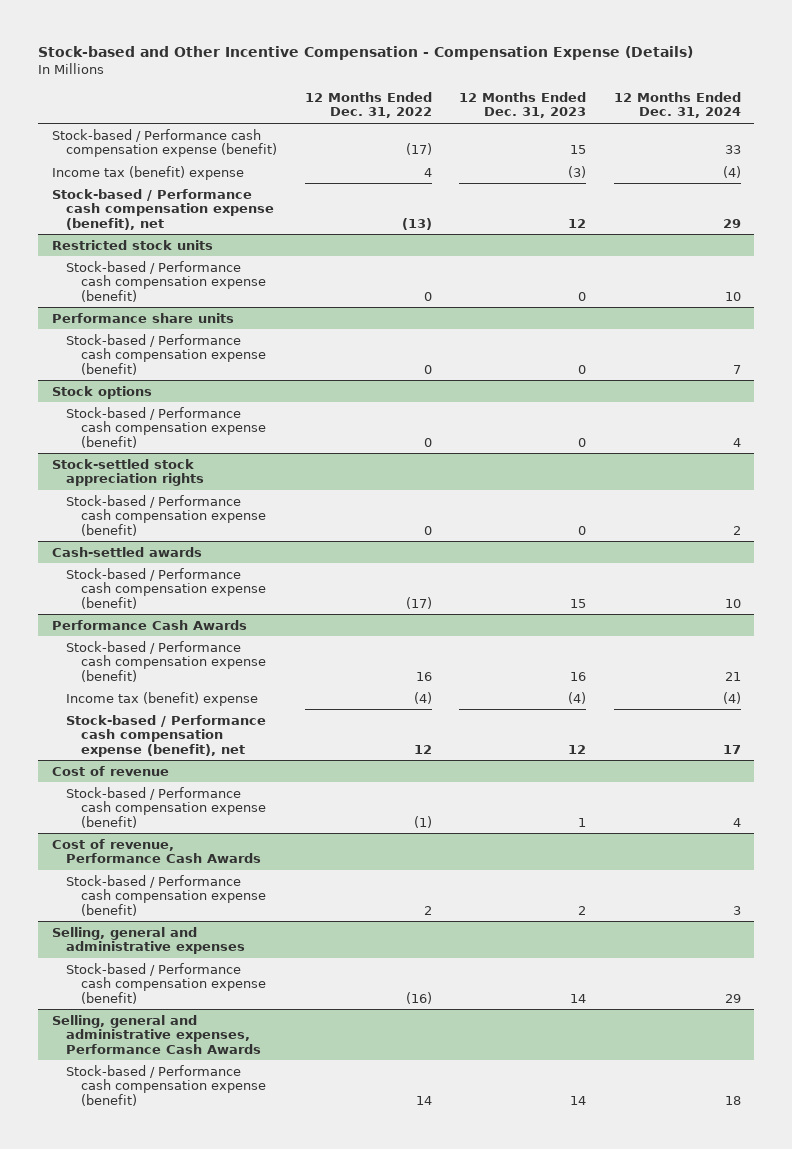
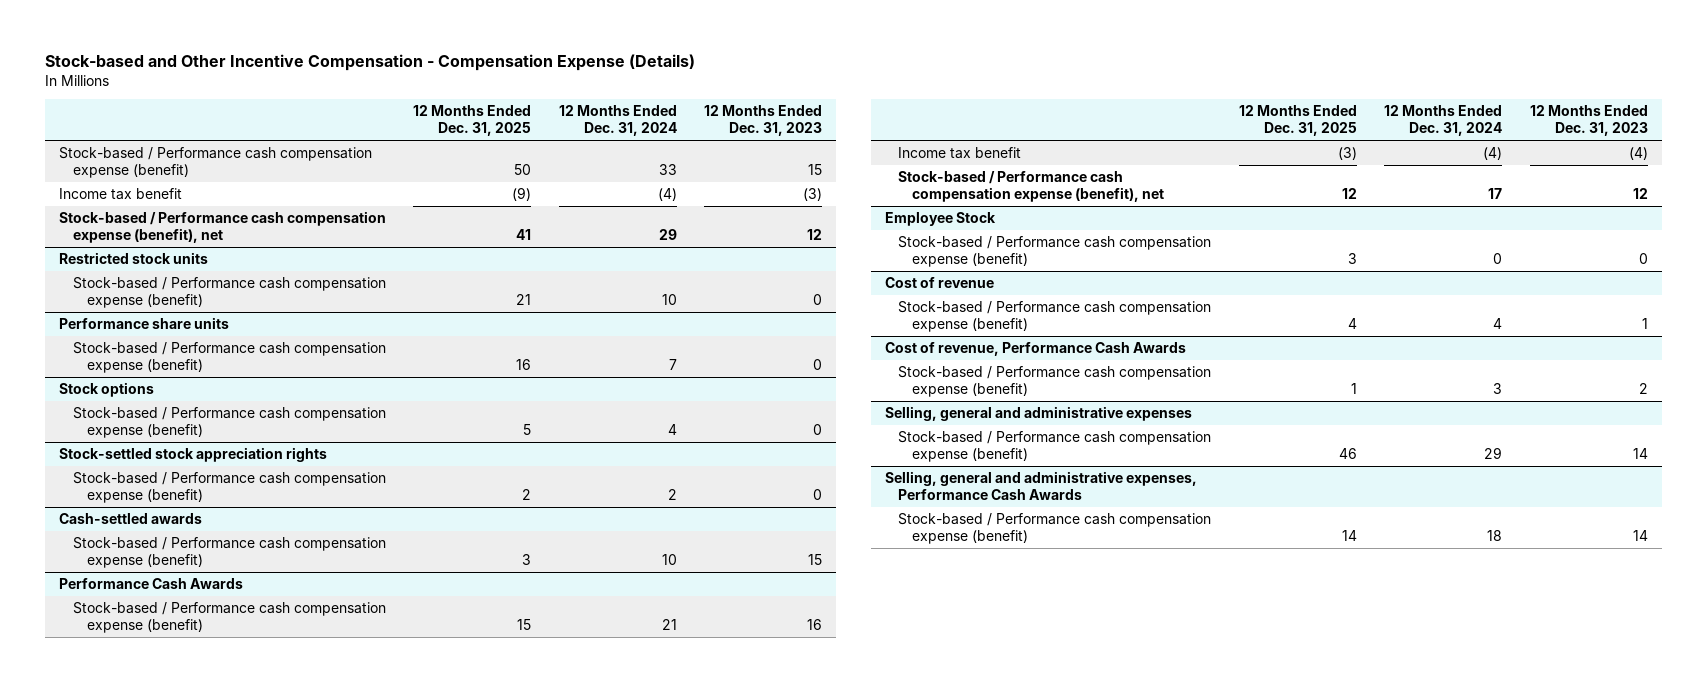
[304,91,432,119] 12 Months Ended Dec. 31, 2022 -> none
none -> [413,105,532,137] 12 Months Ended Dec. 31, 2025
[51,165,244,180] Income tax (benefit) expense -> [59,188,183,201] Income tax benefit
[66,691,259,706] Income tax (benefit) expense -> [898,147,1022,160] Income tax benefit
none -> [884,212,996,227] Employee Stock
none -> [898,236,1212,268] Stock-based / Performance cash compensation expense (benefit)

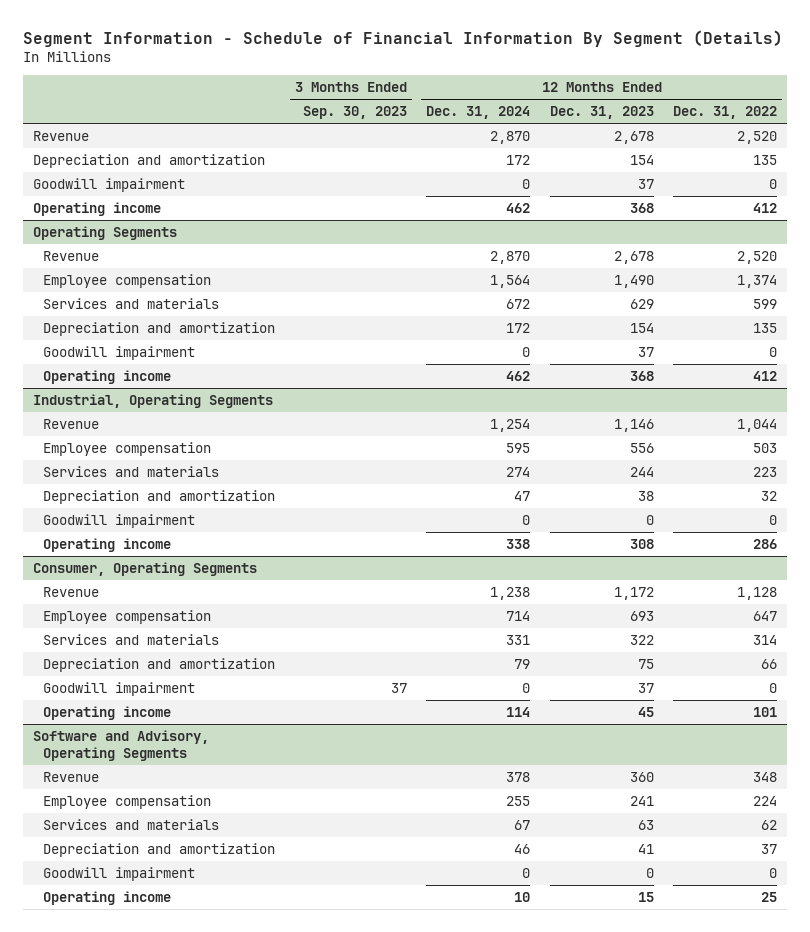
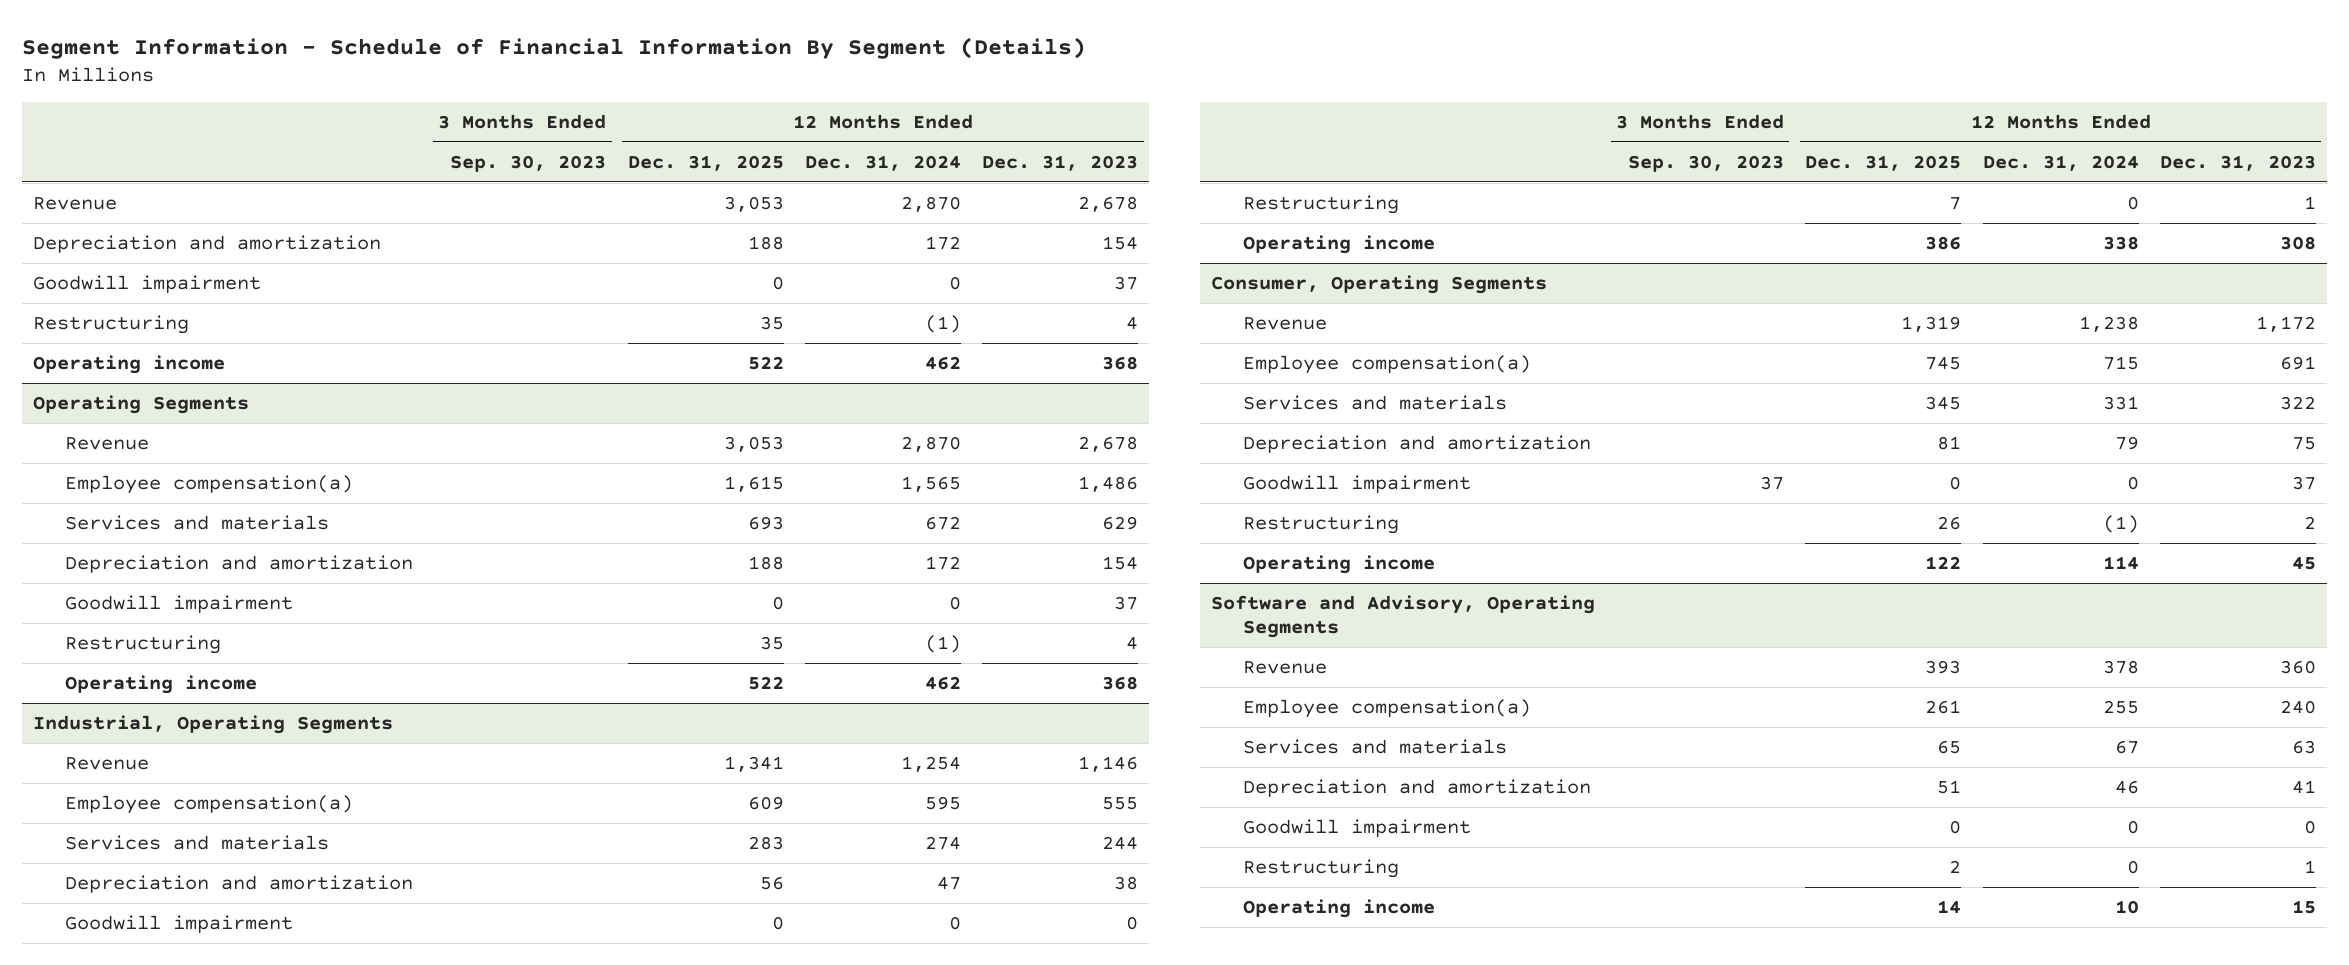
[673,106,778,120] Dec. 31, 2022 -> none
none -> [627,154,784,171] Dec. 31, 2025
none -> [32,315,189,335] Restructuring
[43,273,212,288] Employee compensation -> [64,475,353,495] Employee compensation(a)
[490,274,531,288] 1,564 -> [900,476,961,493] 1,565
[613,274,654,288] 1,490 -> [1078,476,1139,493] 1,486
none -> [64,635,221,655] Restructuring
[43,441,212,456] Employee compensation -> [64,795,353,815] Employee compensation(a)
[629,442,654,453] 556 -> [1102,797,1139,811] 555
none -> [1242,195,1399,215] Restructuring
[43,609,212,624] Employee compensation -> [1242,355,1531,375] Employee compensation(a)
[506,610,531,621] 714 -> [2102,356,2139,371] 715
[629,610,654,621] 693 -> [2279,356,2316,371] 691
none -> [1242,515,1399,535] Restructuring
[43,794,212,809] Employee compensation -> [1242,699,1531,719] Employee compensation(a)
[629,795,654,806] 241 -> [2279,700,2316,715] 240
none -> [1242,859,1399,879] Restructuring

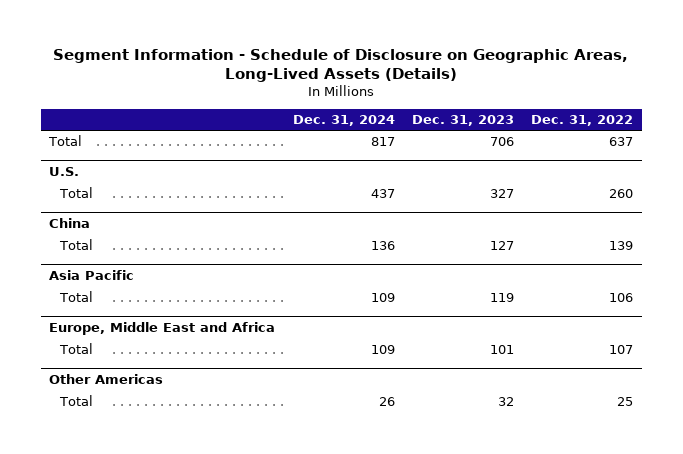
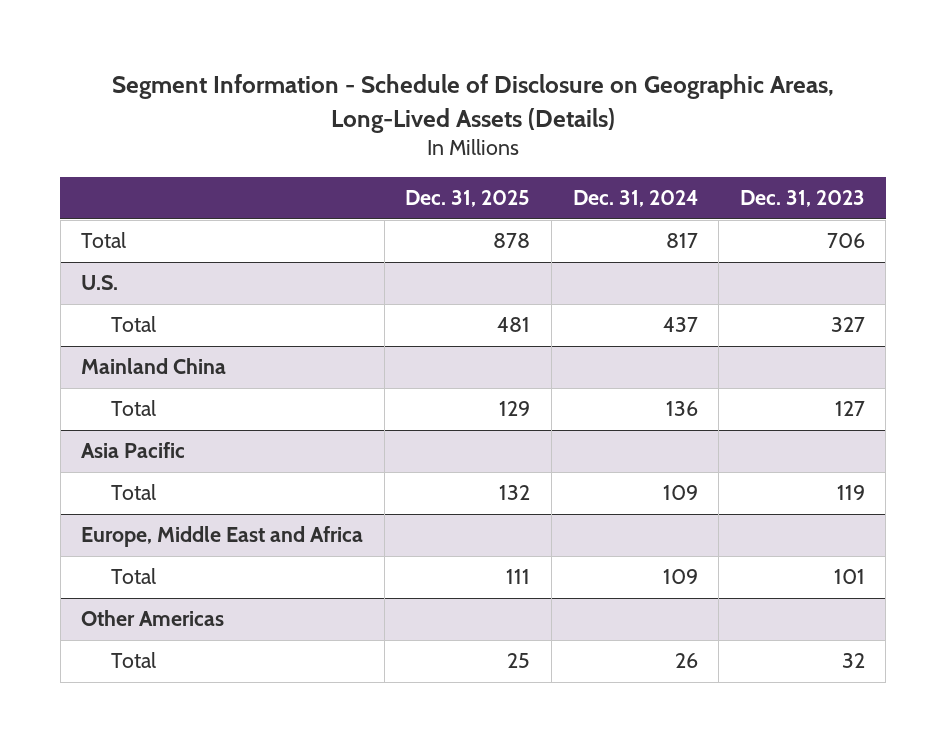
[531,114,634,126] Dec. 31, 2022 -> none
none -> [405,190,531,208] Dec. 31, 2025
[49,218,91,229] China -> [81,358,227,375] Mainland China

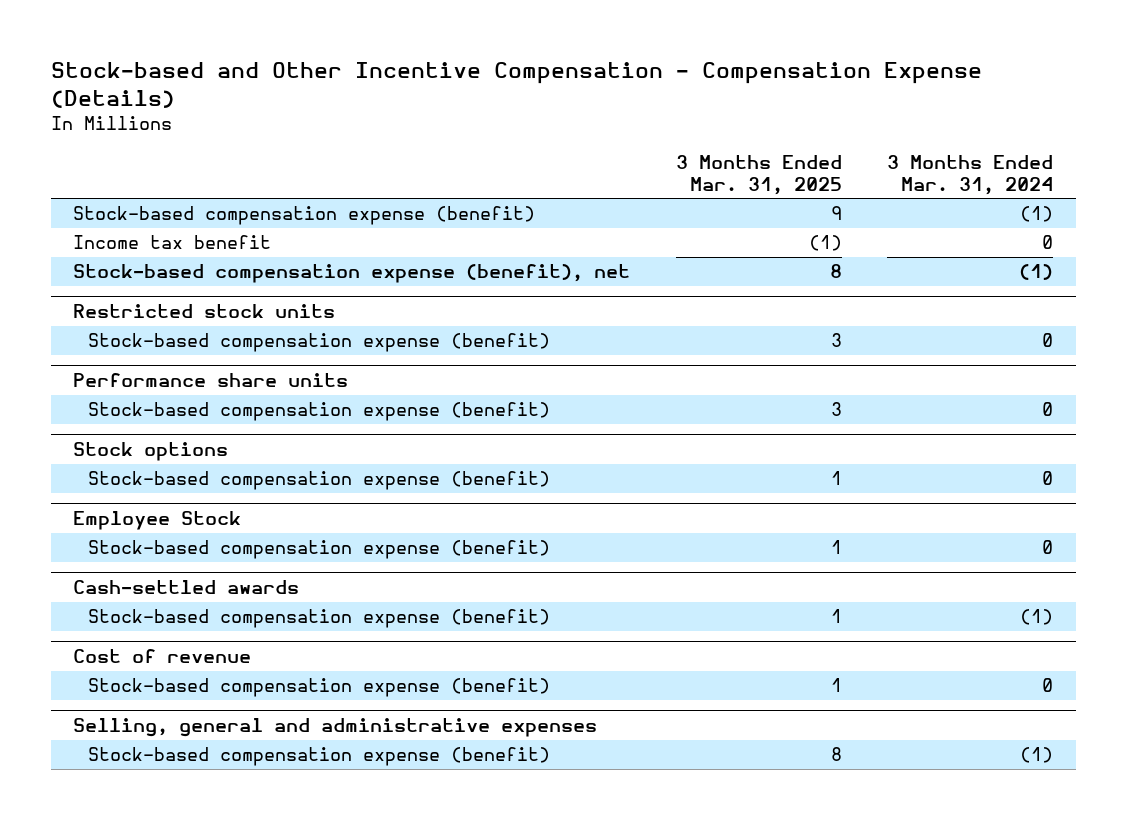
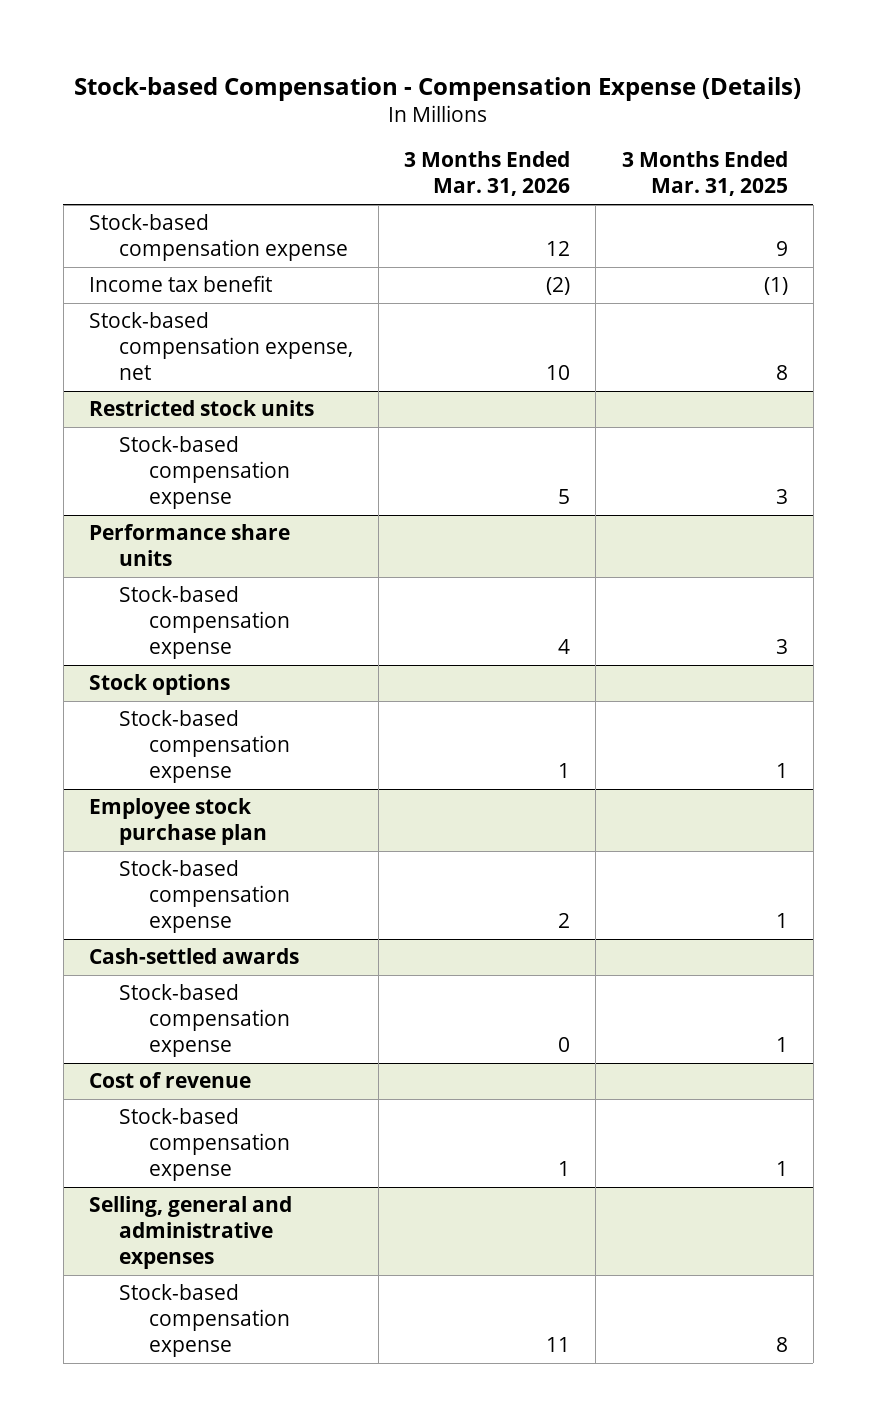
[50,62,982,108] Stock-based and Other Incentive Compensation - Compensation Expense (Details) -> [74,76,802,101] Stock-based Compensation - Compensation Expense (Details)
[886,154,1053,195] 3 Months Ended Mar. 31, 2024 -> none
none -> [404,151,571,197] 3 Months Ended Mar. 31, 2026
[73,206,536,226] Stock-based compensation expense (benefit) -> [88,214,348,262] Stock-based compensation expense
[73,264,631,284] Stock-based compensation expense (benefit), net -> [88,312,353,380] Stock-based compensation expense, net
[87,333,550,353] Stock-based compensation expense (benefit) -> [118,436,290,509] Stock-based compensation expense
[87,402,550,422] Stock-based compensation expense (benefit) -> [118,586,290,659] Stock-based compensation expense
[87,471,550,491] Stock-based compensation expense (benefit) -> [118,710,290,783] Stock-based compensation expense
[73,510,242,530] Employee Stock -> [88,798,267,846] Employee stock purchase plan
[87,540,550,560] Stock-based compensation expense (benefit) -> [118,860,290,933] Stock-based compensation expense
[87,609,550,629] Stock-based compensation expense (benefit) -> [118,984,290,1057] Stock-based compensation expense
[87,678,550,698] Stock-based compensation expense (benefit) -> [118,1108,290,1181] Stock-based compensation expense
[87,747,550,767] Stock-based compensation expense (benefit) -> [118,1284,290,1357] Stock-based compensation expense

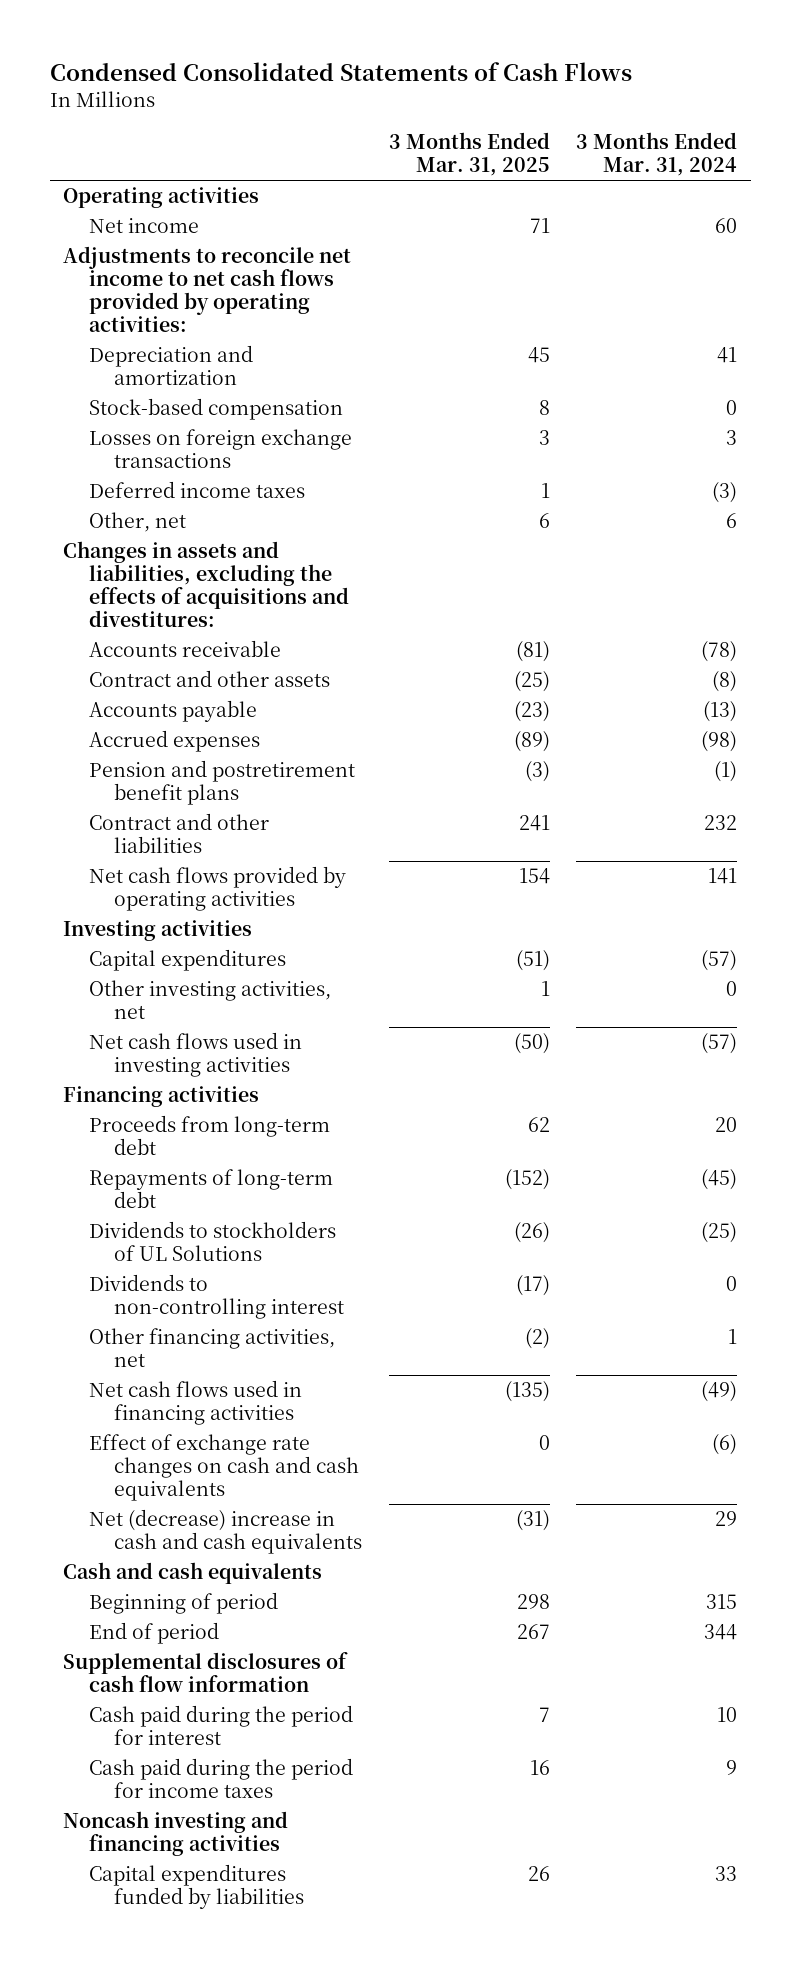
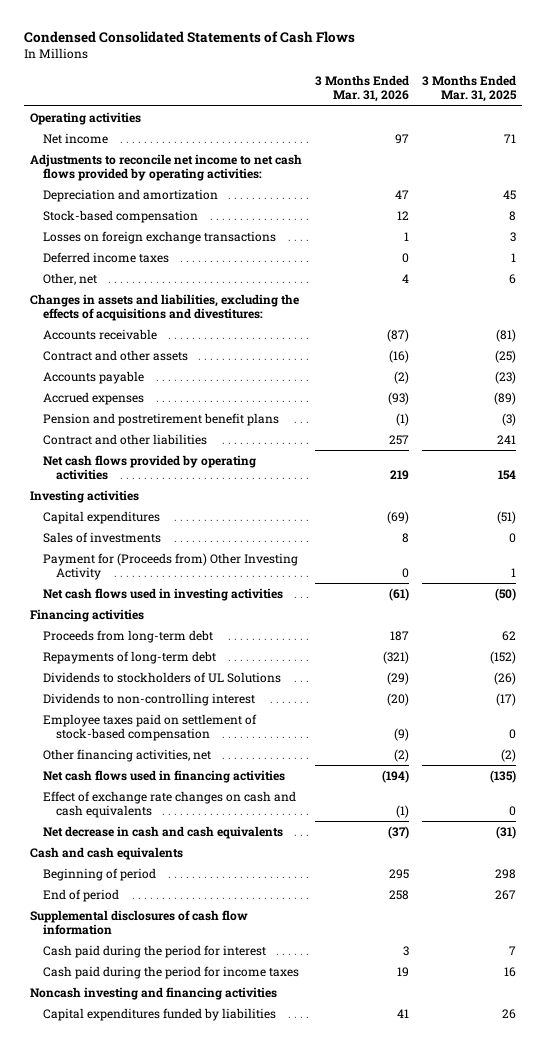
[576,132,738,177] 3 Months Ended Mar. 31, 2024 -> none
none -> [315,75,410,103] 3 Months Ended Mar. 31, 2026
none -> [42,531,161,543] Sales of investments
[88,980,331,1020] Other investing activities, net -> [42,552,298,581] Payment for (Proceeds from) Other Investing Activity
none -> [42,713,257,742] Employee taxes paid on settlement of stock-based compensation
[88,1509,363,1555] Net (decrease) increase in cash and cash equivalents -> [42,825,283,839] Net decrease in cash and cash equivalents

